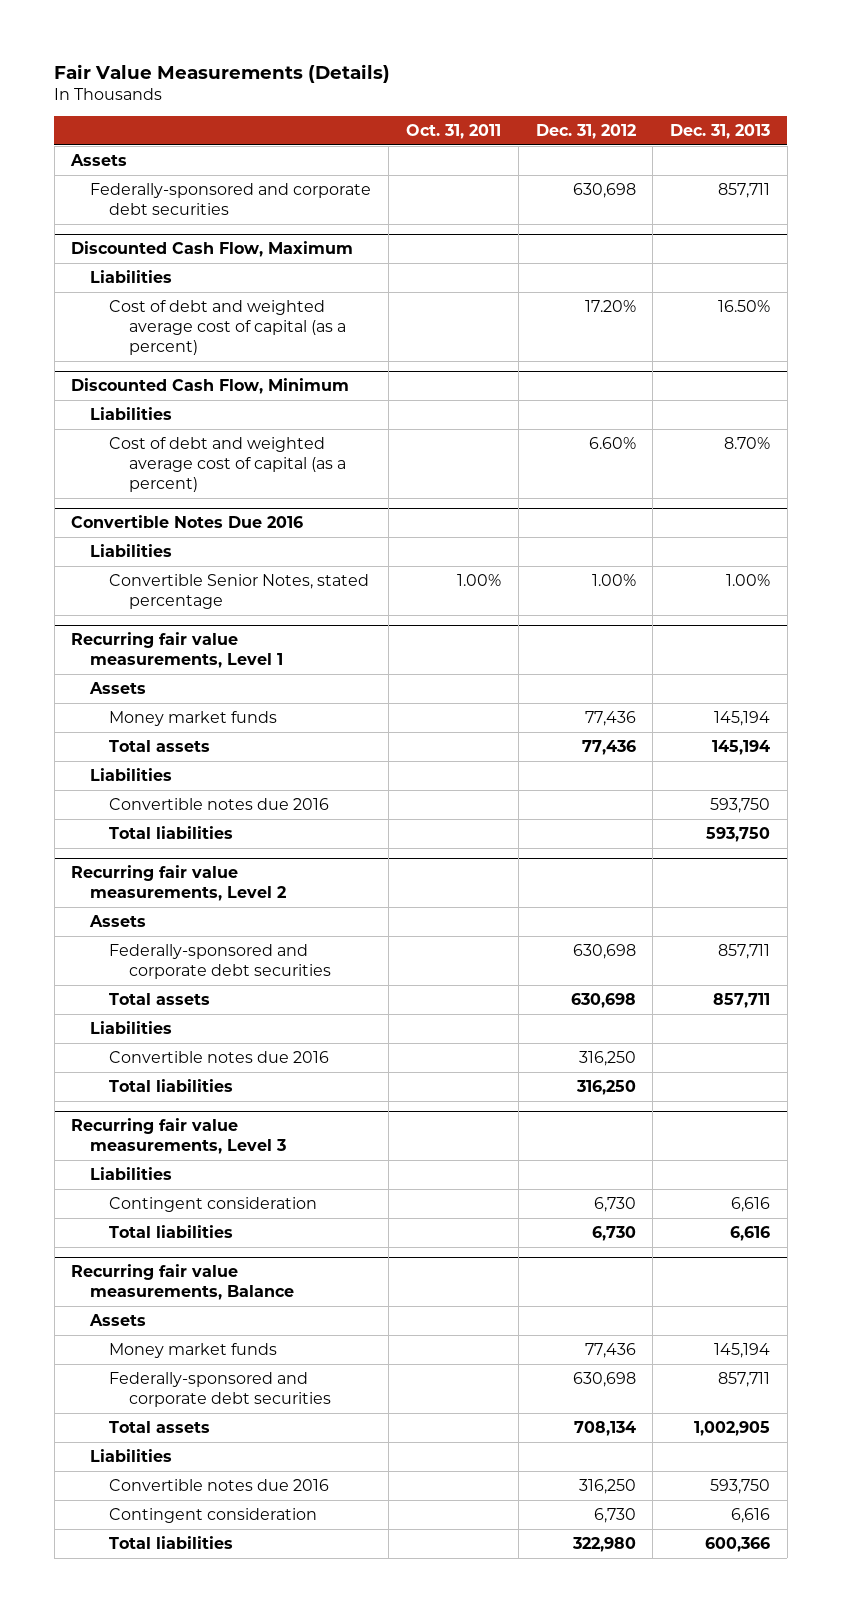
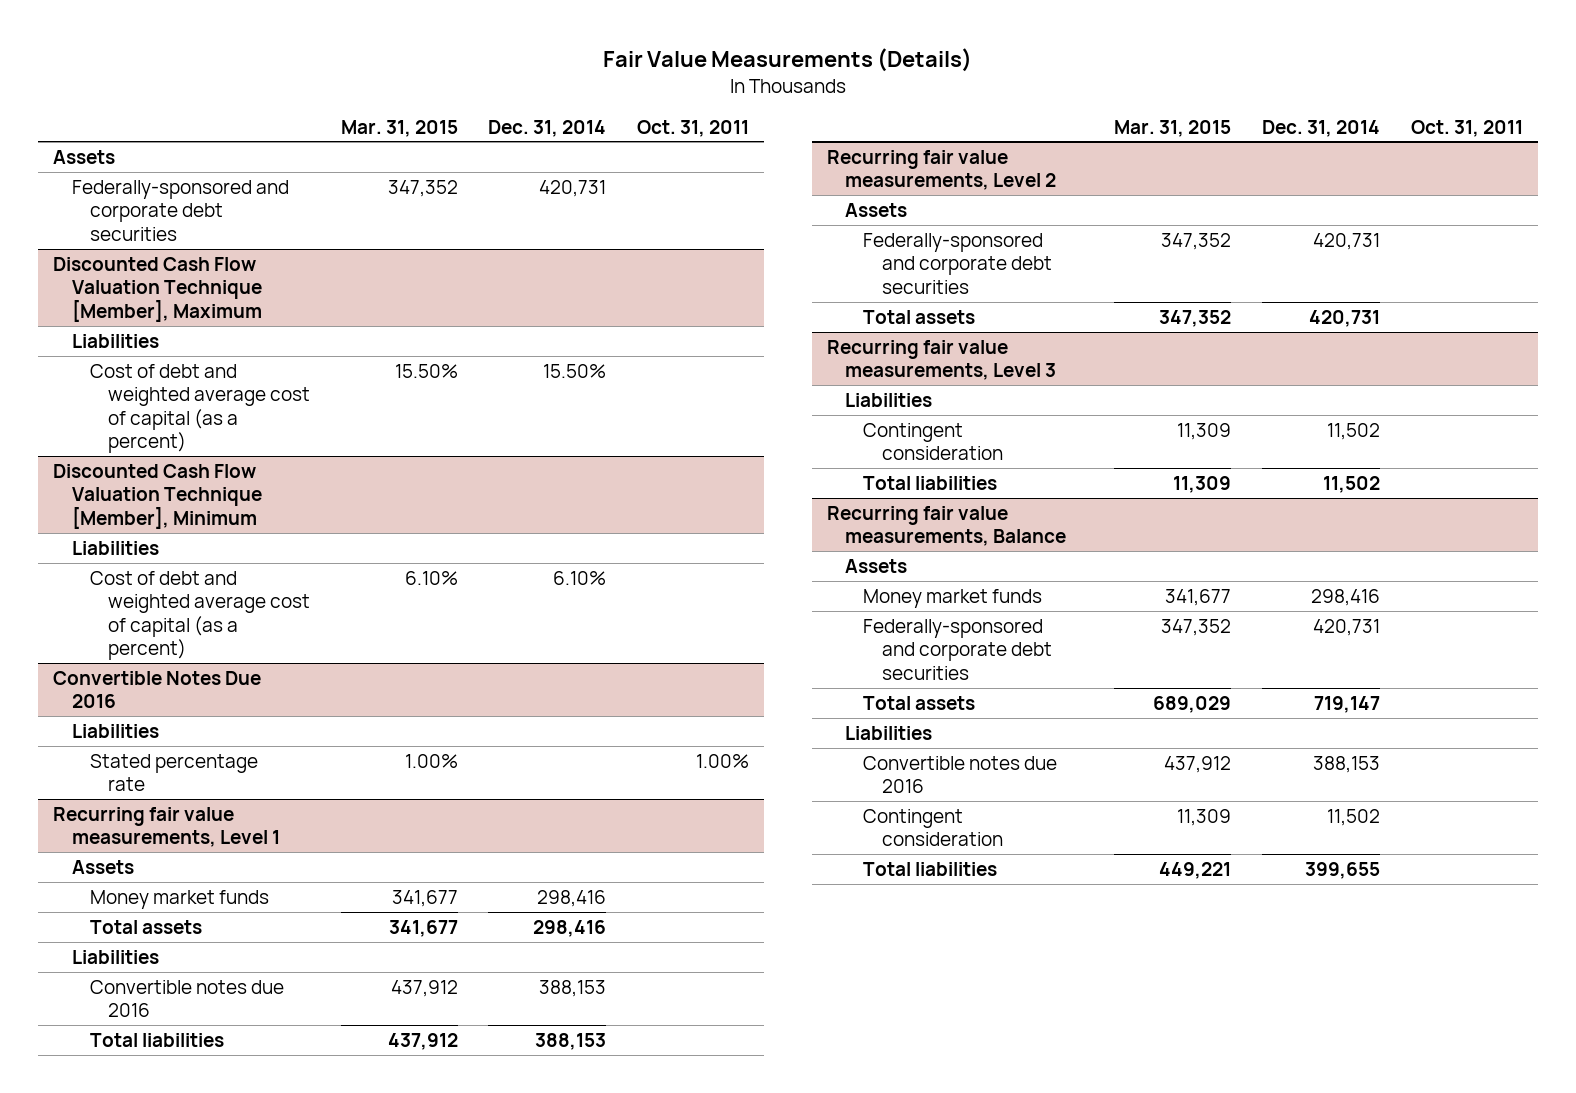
[535,124,636,140] Dec. 31, 2012 -> none
[670,124,771,140] Dec. 31, 2013 -> none
none -> [340,119,458,137] Mar. 31, 2015
none -> [488,119,607,137] Dec. 31, 2014
[71,241,354,258] Discounted Cash Flow, Maximum -> [53,256,262,322] Discounted Cash Flow Valuation Technique [Member], Maximum
[71,378,350,395] Discounted Cash Flow, Minimum -> [53,463,262,529] Discounted Cash Flow Valuation Technique [Member], Minimum
[109,574,370,610] Convertible Senior Notes, stated percentage -> [89,753,258,792] Stated percentage rate
[90,1021,173,1035] Liabilities -> none
[109,1051,330,1064] Convertible notes due 2016 -> none
[109,1079,234,1093] Total liabilities -> none

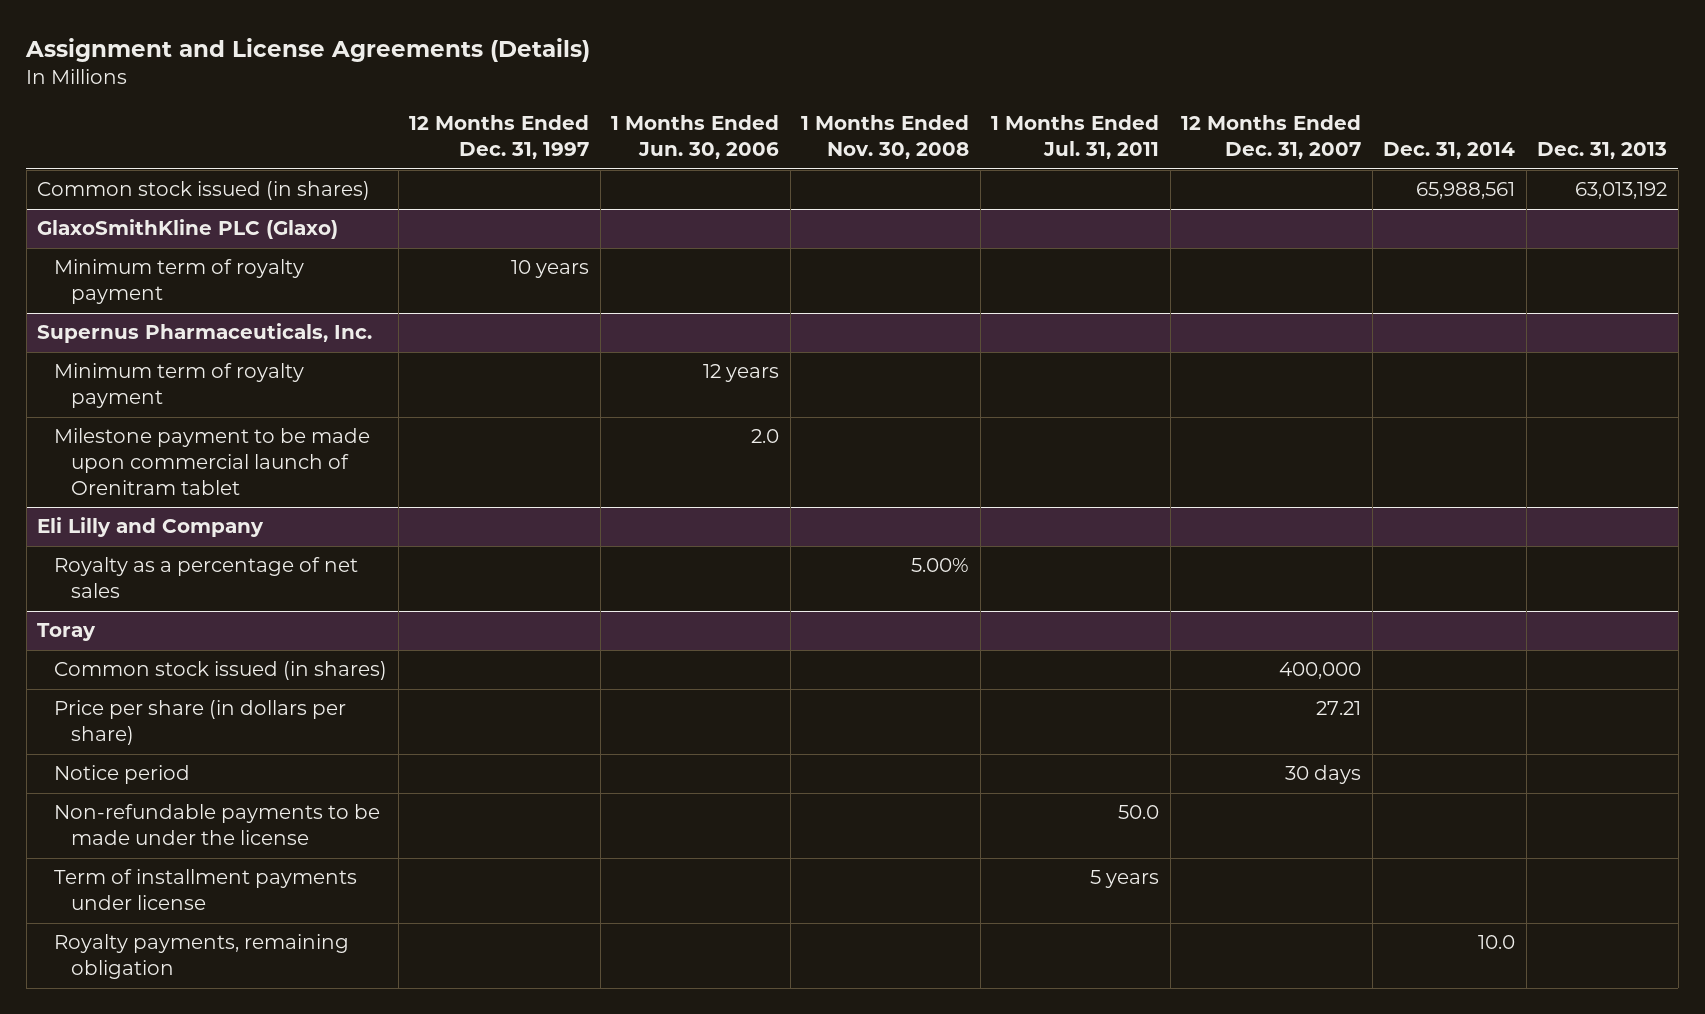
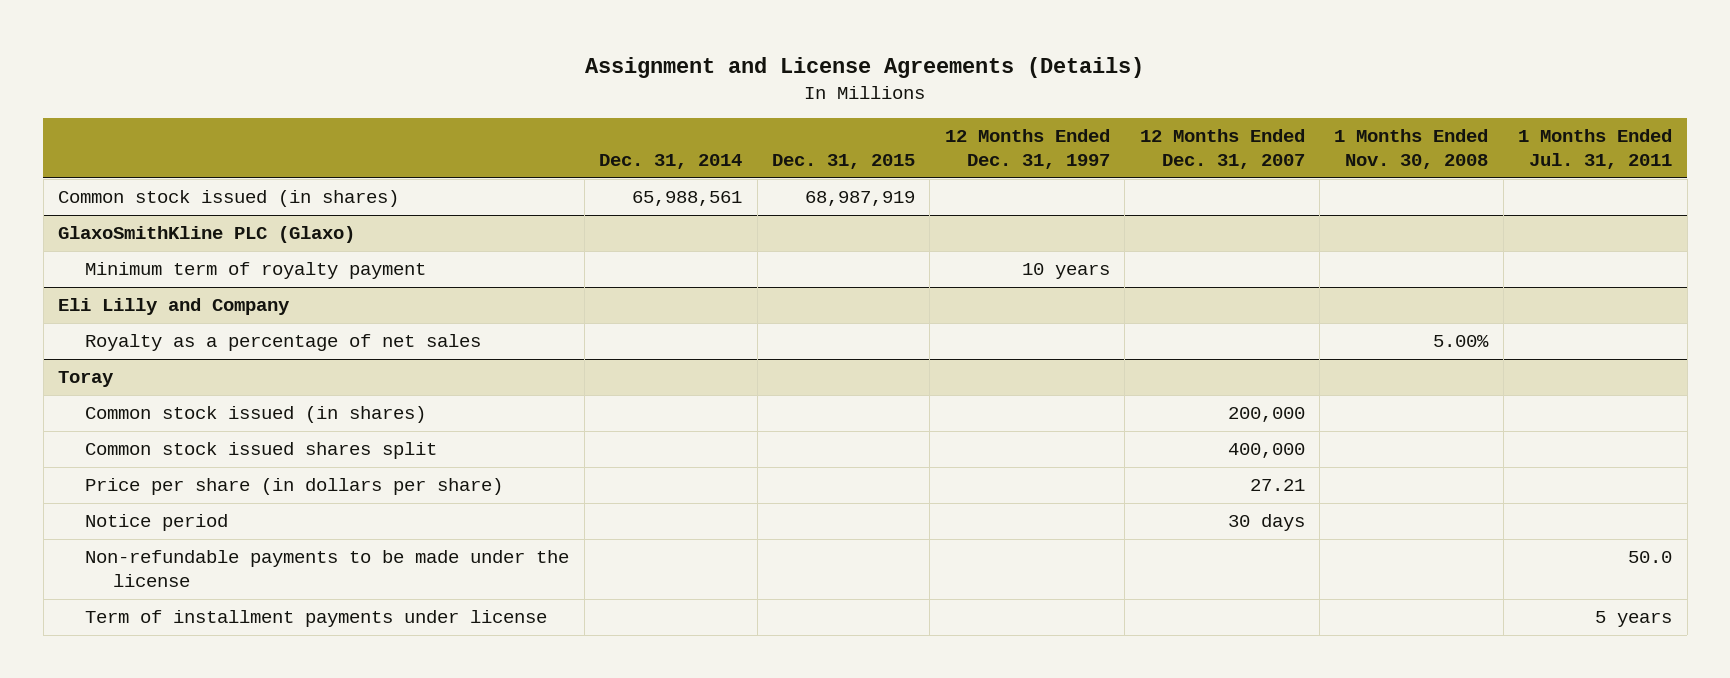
[611,115,780,160] 1 Months Ended Jun. 30, 2006 -> none
[1537,142,1668,160] Dec. 31, 2013 -> none
none -> [771,154,915,170] Dec. 31, 2015
[37,323,373,344] Supernus Pharmaceuticals, Inc. -> none
[54,363,305,409] Minimum term of royalty payment -> none
[54,428,371,495] Milestone payment to be made upon commercial launch of Orenitram tablet -> none
[1279,662,1362,680] 400,000 -> [1227,407,1305,423] 200,000
none -> [85,442,438,460] Common stock issued shares split
[54,934,350,980] Royalty payments, remaining obligation -> none

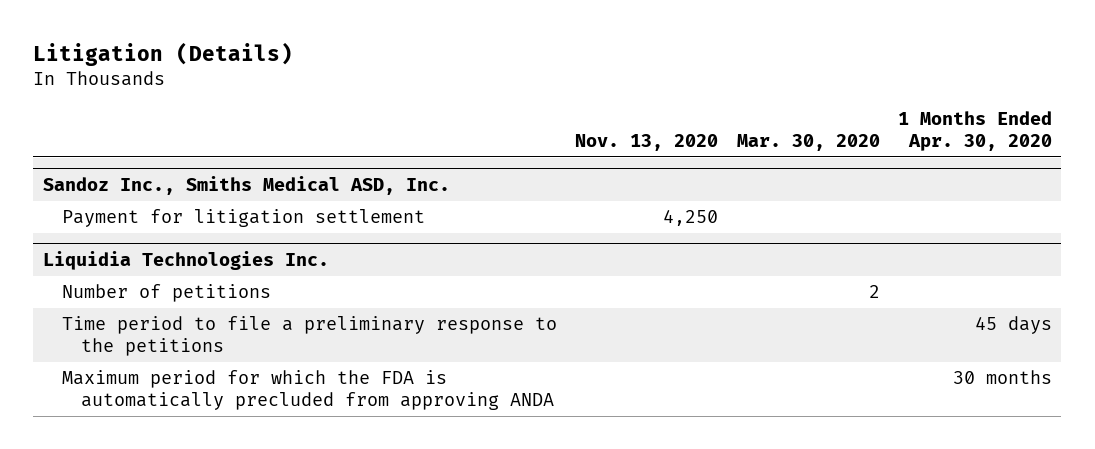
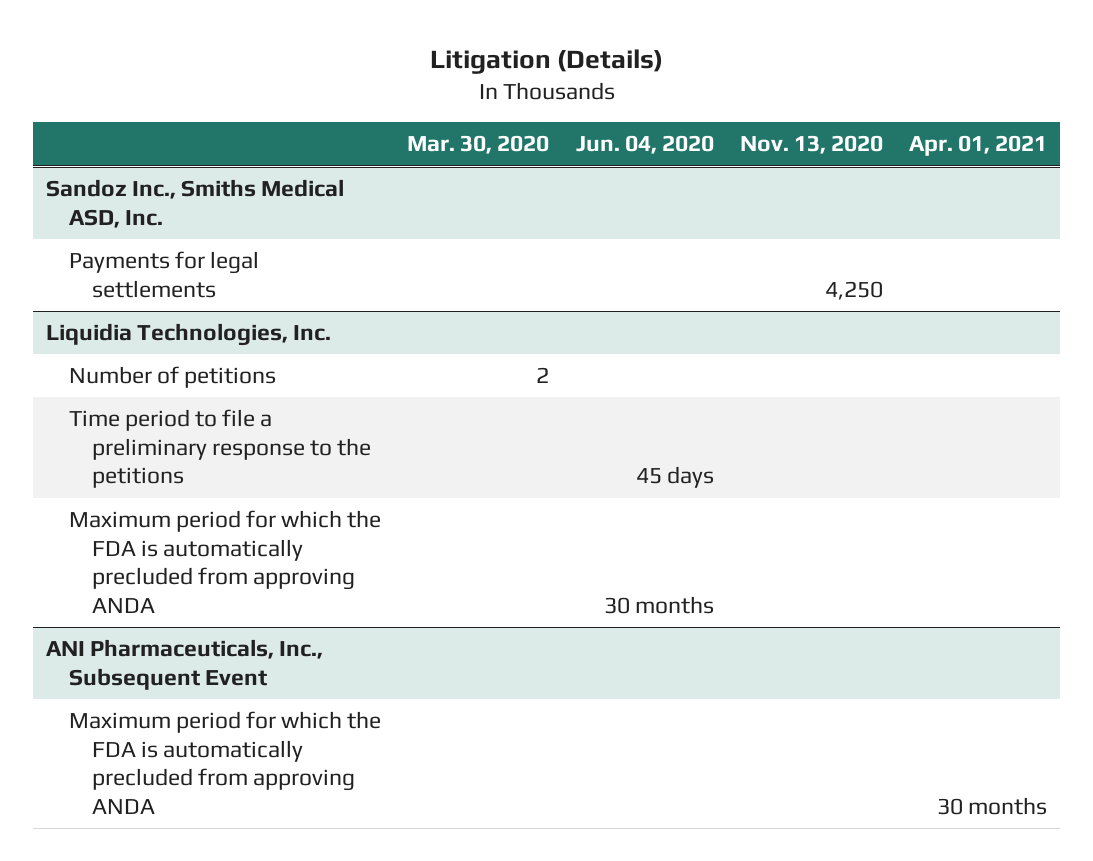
[898,111,1053,151] 1 Months Ended Apr. 30, 2020 -> none
none -> [575,135,714,155] Jun. 04, 2020
none -> [909,135,1048,157] Apr. 01, 2021
[61,209,425,228] Payment for litigation settlement -> [68,251,259,298] Payments for legal settlements
[42,251,329,271] Liquidia Technologies Inc. -> [46,323,332,347] Liquidia Technologies, Inc.
none -> [46,639,324,690] ANI Pharmaceuticals, Inc., Subsequent Event
none -> [68,711,381,814] Maximum period for which the FDA is automatically precluded from approving ANDA

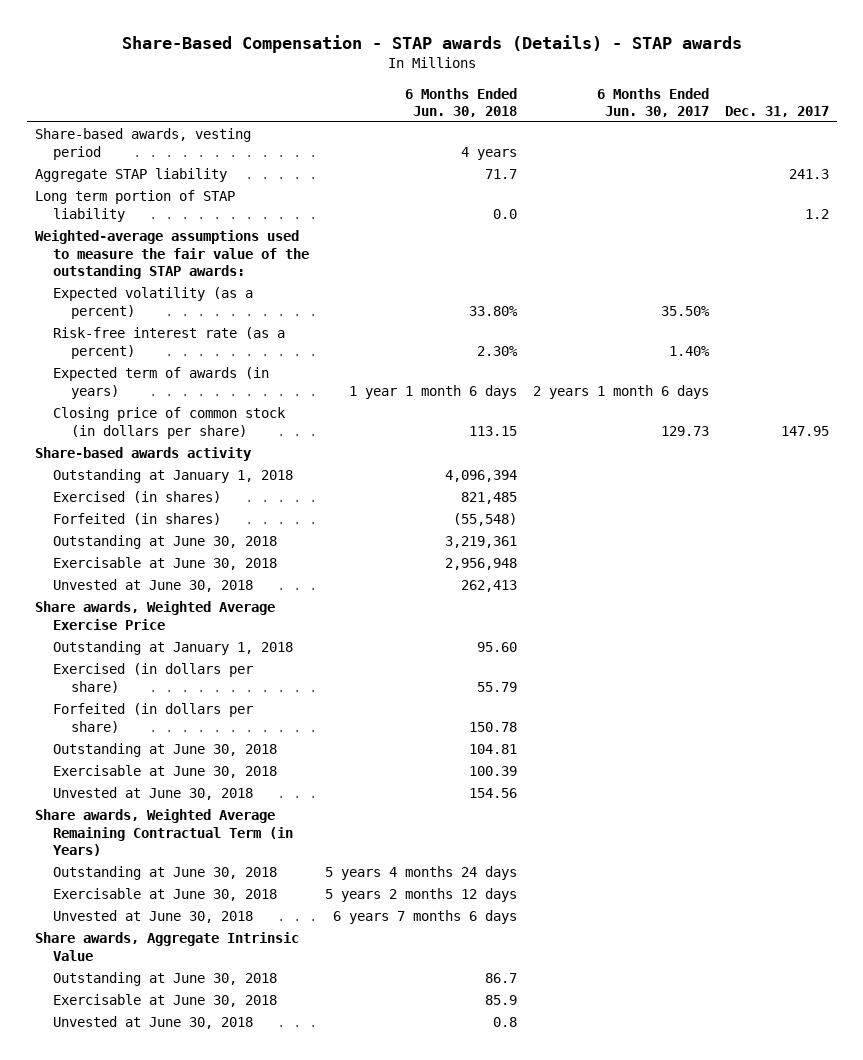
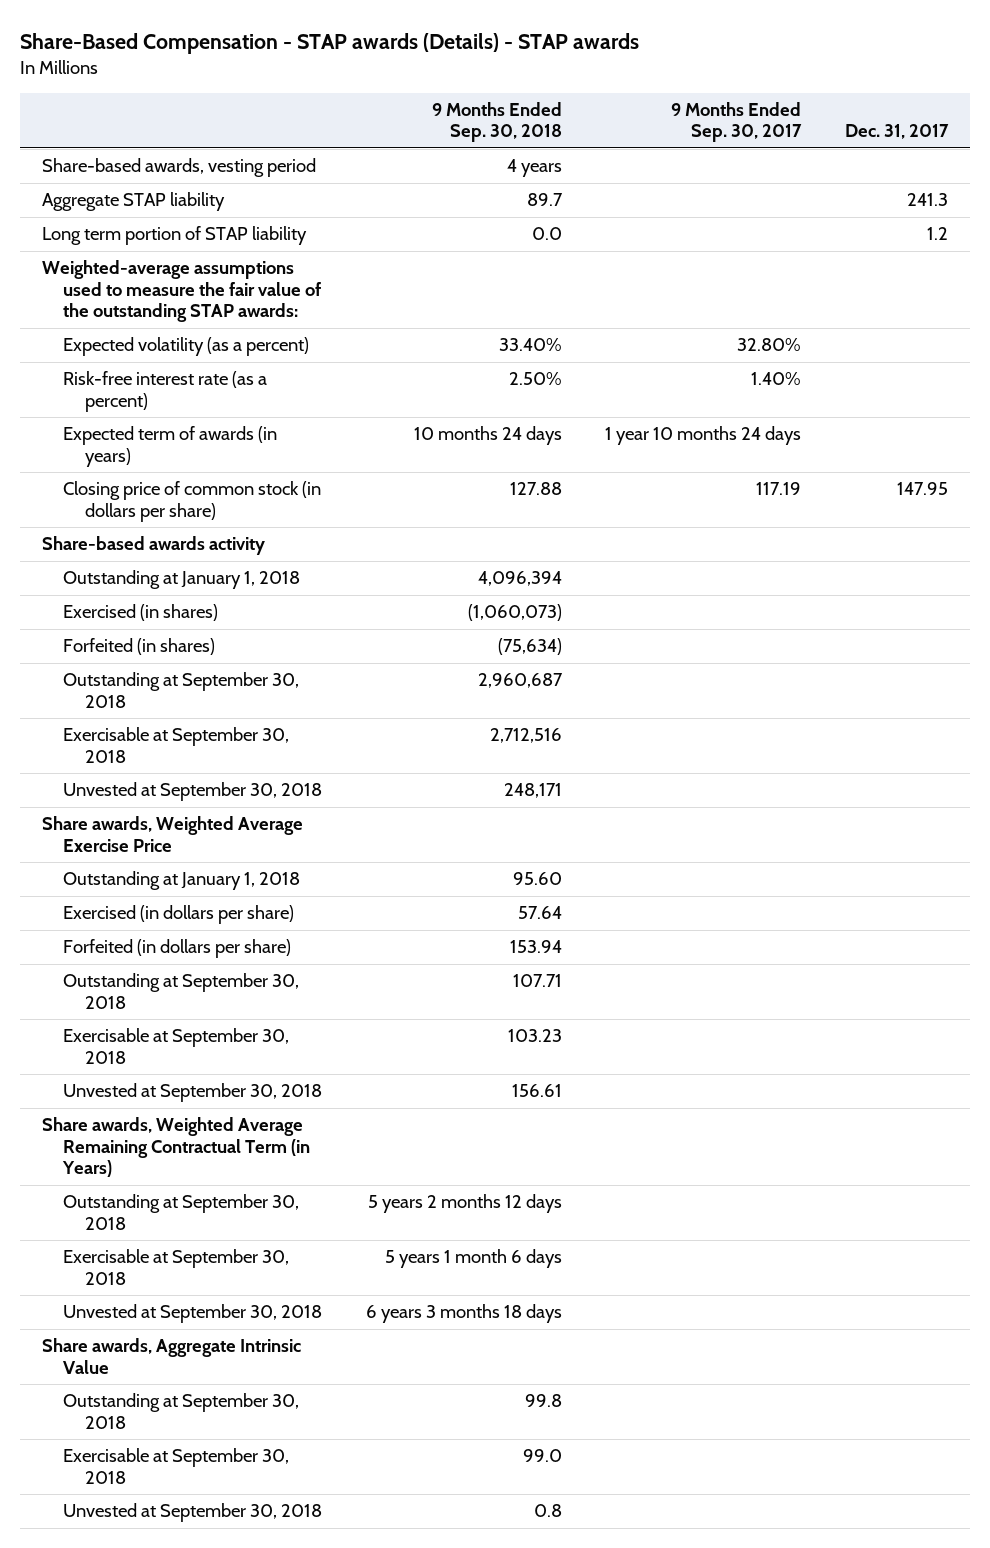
[404,87,517,117] 6 Months Ended Jun. 30, 2018 -> none
[596,87,709,117] 6 Months Ended Jun. 30, 2017 -> none
none -> [431,101,562,143] 9 Months Ended Sep. 30, 2018
none -> [671,101,803,143] 9 Months Ended Sep. 30, 2017
[52,535,277,550] Outstanding at June 30, 2018 -> [63,672,300,708] Outstanding at September 30, 2018
[52,557,277,571] Exercisable at June 30, 2018 -> [63,727,290,763] Exercisable at September 30, 2018
[52,579,253,593] Unvested at June 30, 2018 -> [63,782,323,802] Unvested at September 30, 2018
[52,743,277,758] Outstanding at June 30, 2018 -> [63,973,300,1009] Outstanding at September 30, 2018
[52,765,277,779] Exercisable at June 30, 2018 -> [63,1028,290,1064] Exercisable at September 30, 2018
[52,787,253,801] Unvested at June 30, 2018 -> [63,1083,323,1103] Unvested at September 30, 2018
[52,866,277,881] Outstanding at June 30, 2018 -> [63,1194,300,1230] Outstanding at September 30, 2018
[52,888,277,902] Exercisable at June 30, 2018 -> [63,1249,290,1285] Exercisable at September 30, 2018
[52,910,253,924] Unvested at June 30, 2018 -> [63,1304,323,1324] Unvested at September 30, 2018
[52,972,277,987] Outstanding at June 30, 2018 -> [63,1393,300,1429] Outstanding at September 30, 2018
[52,994,277,1008] Exercisable at June 30, 2018 -> [63,1448,290,1484] Exercisable at September 30, 2018
[52,1016,253,1030] Unvested at June 30, 2018 -> [63,1503,323,1523] Unvested at September 30, 2018

